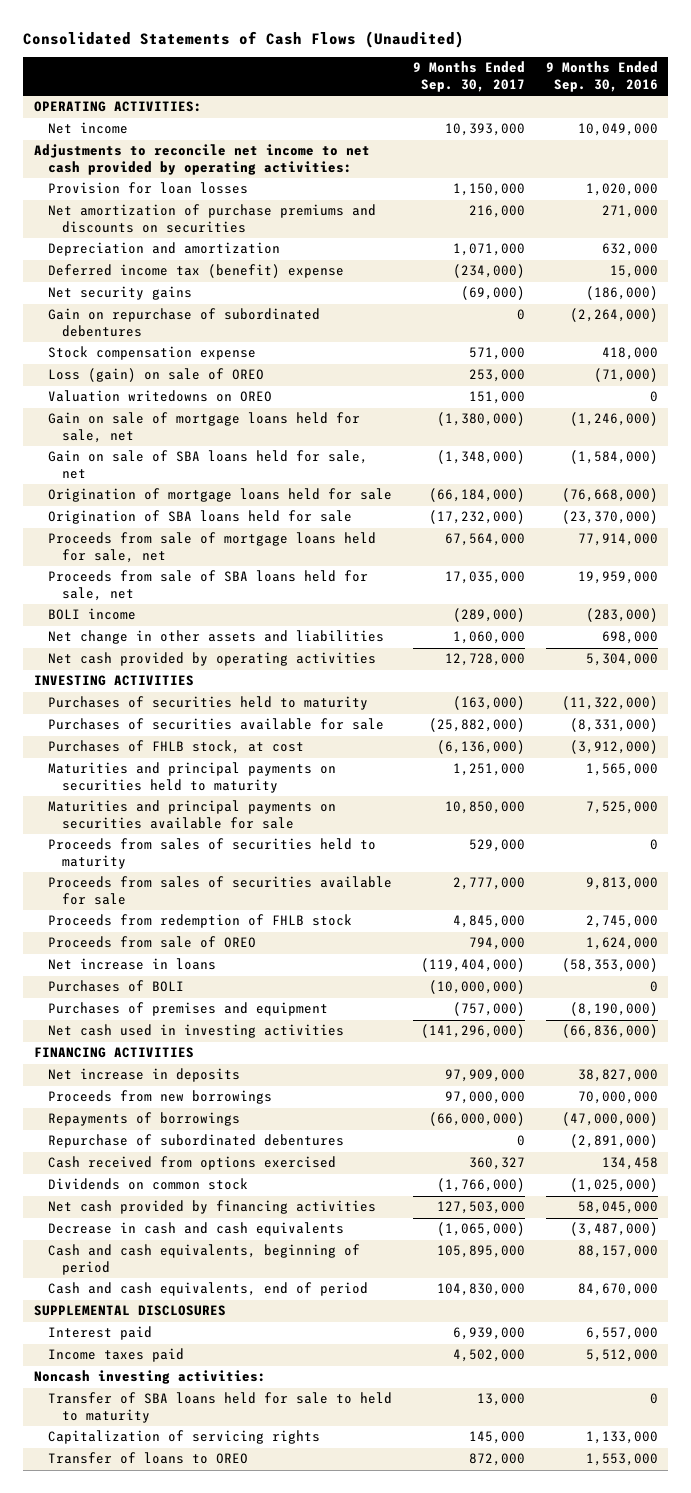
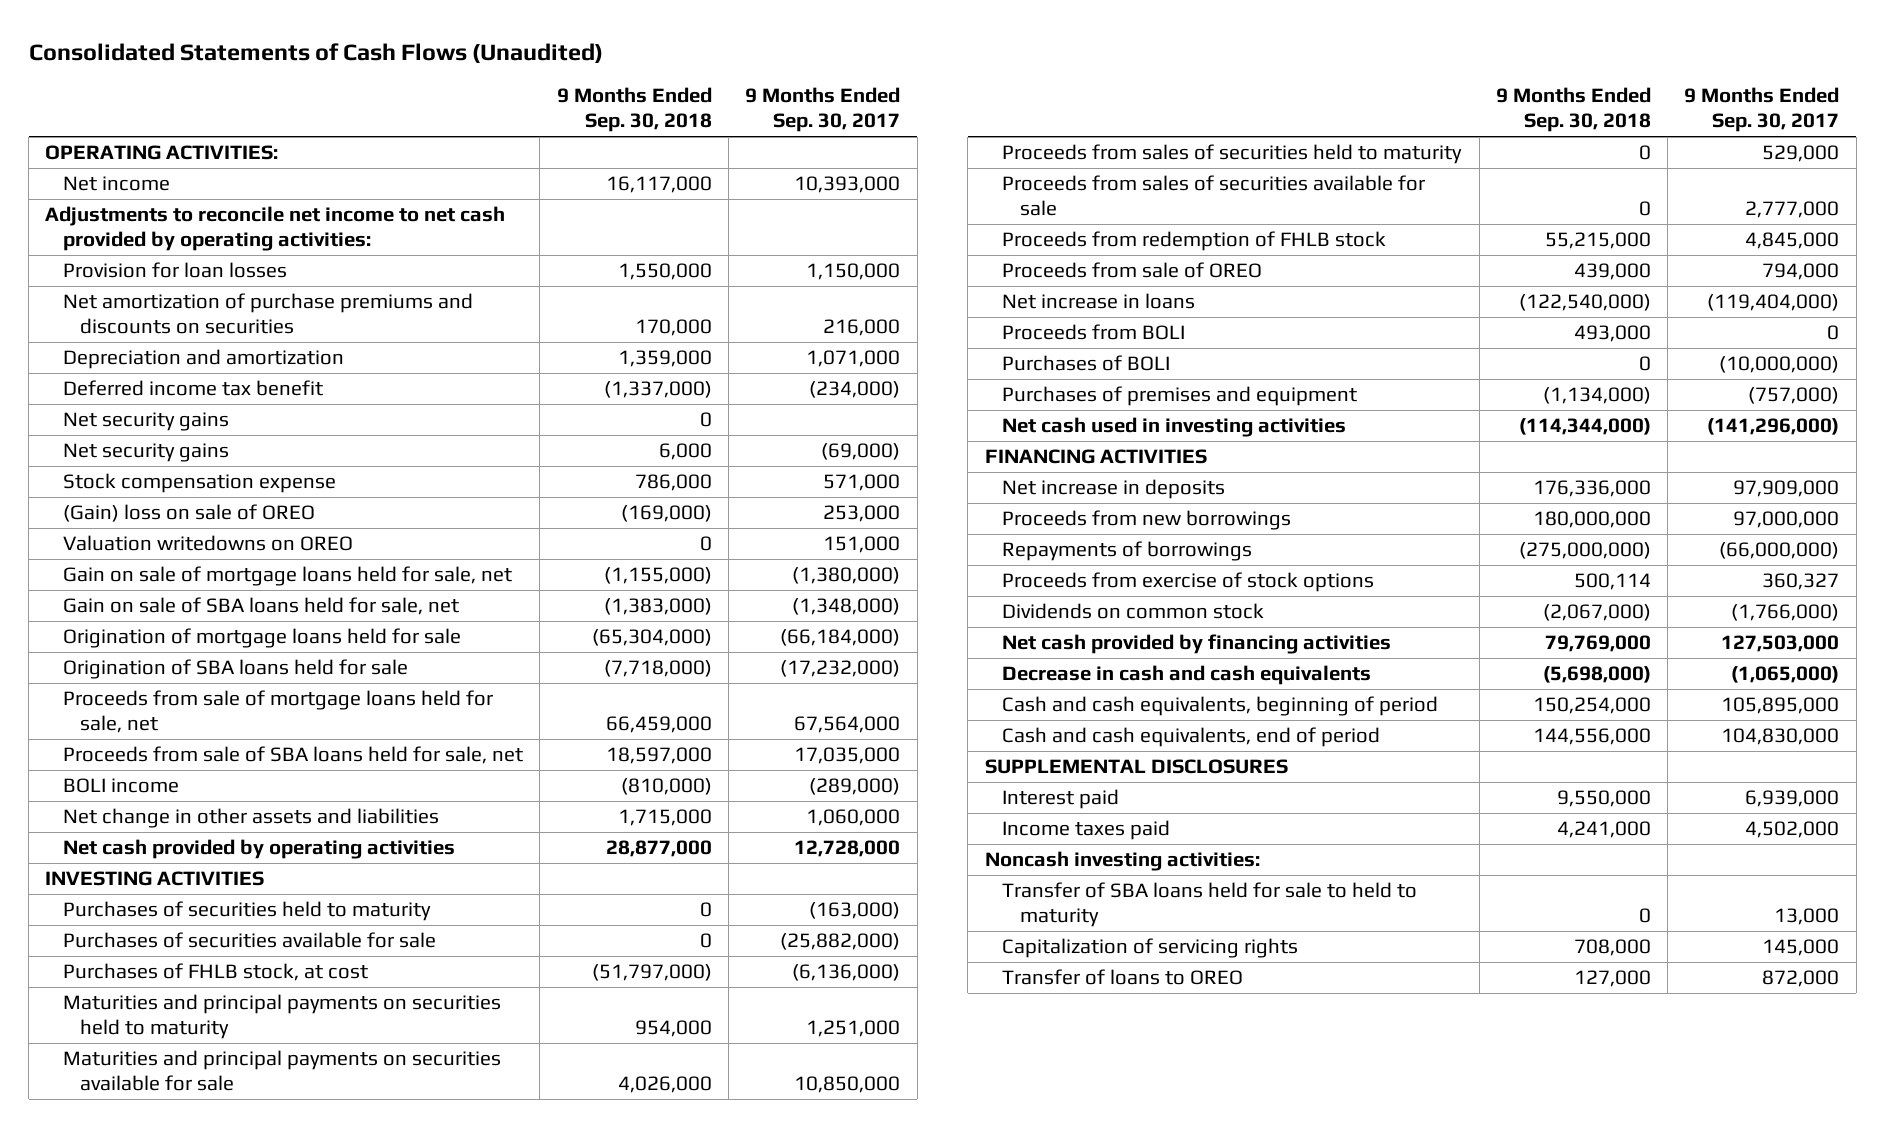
[545,61,658,93] 9 Months Ended Sep. 30, 2016 -> none
none -> [556,87,712,133] 9 Months Ended Sep. 30, 2018
[47,264,344,279] Deferred income tax (benefit) expense -> [62,379,323,396] Deferred income tax benefit
none -> [62,411,229,431] Net security gains
[47,308,320,338] Gain on repurchase of subordinated debentures -> none
[47,368,264,383] Loss (gain) on sale of OREO -> [62,503,315,522] (Gain) loss on sale of OREO
none -> [1002,323,1186,340] Proceeds from BOLI
[47,1134,344,1149] Repurchase of subordinated debentures -> none
[47,1156,336,1171] Cash received from options exercised -> [1002,571,1375,592] Proceeds from exercise of stock options

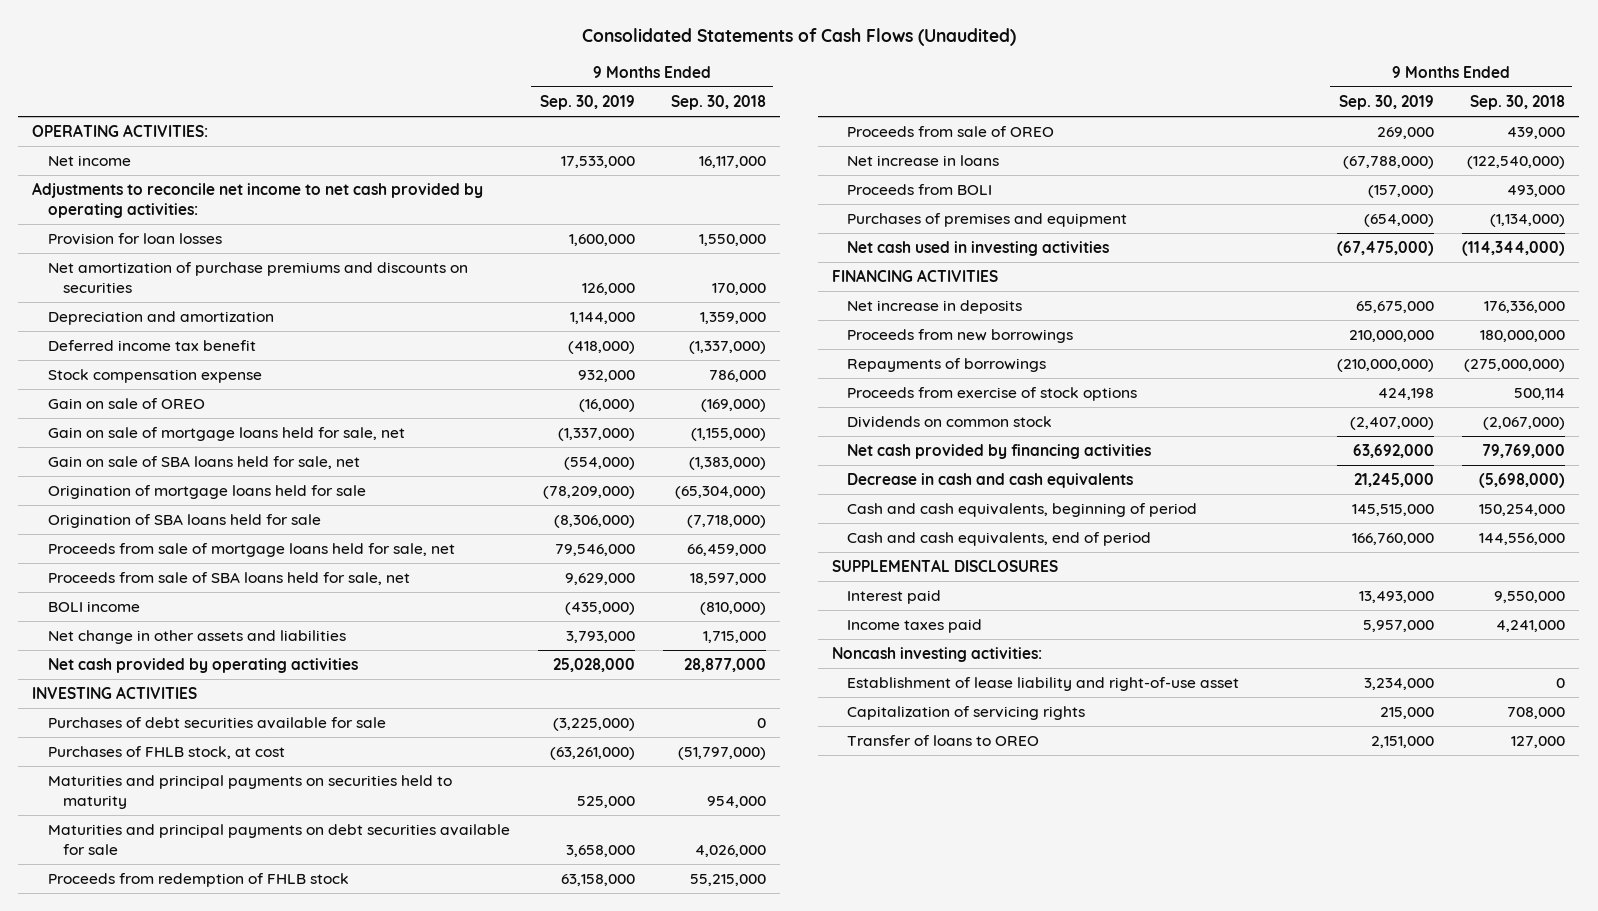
[745,87,901,133] 9 Months Ended Sep. 30, 2017 -> none
none -> [539,94,635,110] Sep. 30, 2019
[62,411,229,431] Net security gains -> none
[62,442,229,462] Net security gains -> none
[62,534,353,551] Valuation writedowns on OREO -> none
[62,503,315,522] (Gain) loss on sale of OREO -> [47,398,205,410] Gain on sale of OREO
[62,900,431,921] Purchases of securities held to maturity -> none
[62,931,436,948] Purchases of securities available for sale -> [47,717,386,730] Purchases of debt securities available for sale
[1002,143,1463,164] Proceeds from sales of securities held to maturity -> none
[1002,174,1426,216] Proceeds from sales of securities available for sale -> none
[62,1049,501,1091] Maturities and principal payments on securities available for sale -> [47,824,510,855] Maturities and principal payments on debt securities available for sale
[1002,354,1171,371] Purchases of BOLI -> none
[1002,881,1418,927] Transfer of SBA loans held for sale to held to maturity -> none
none -> [847,677,1240,692] Establishment of lease liability and right-of-use asset

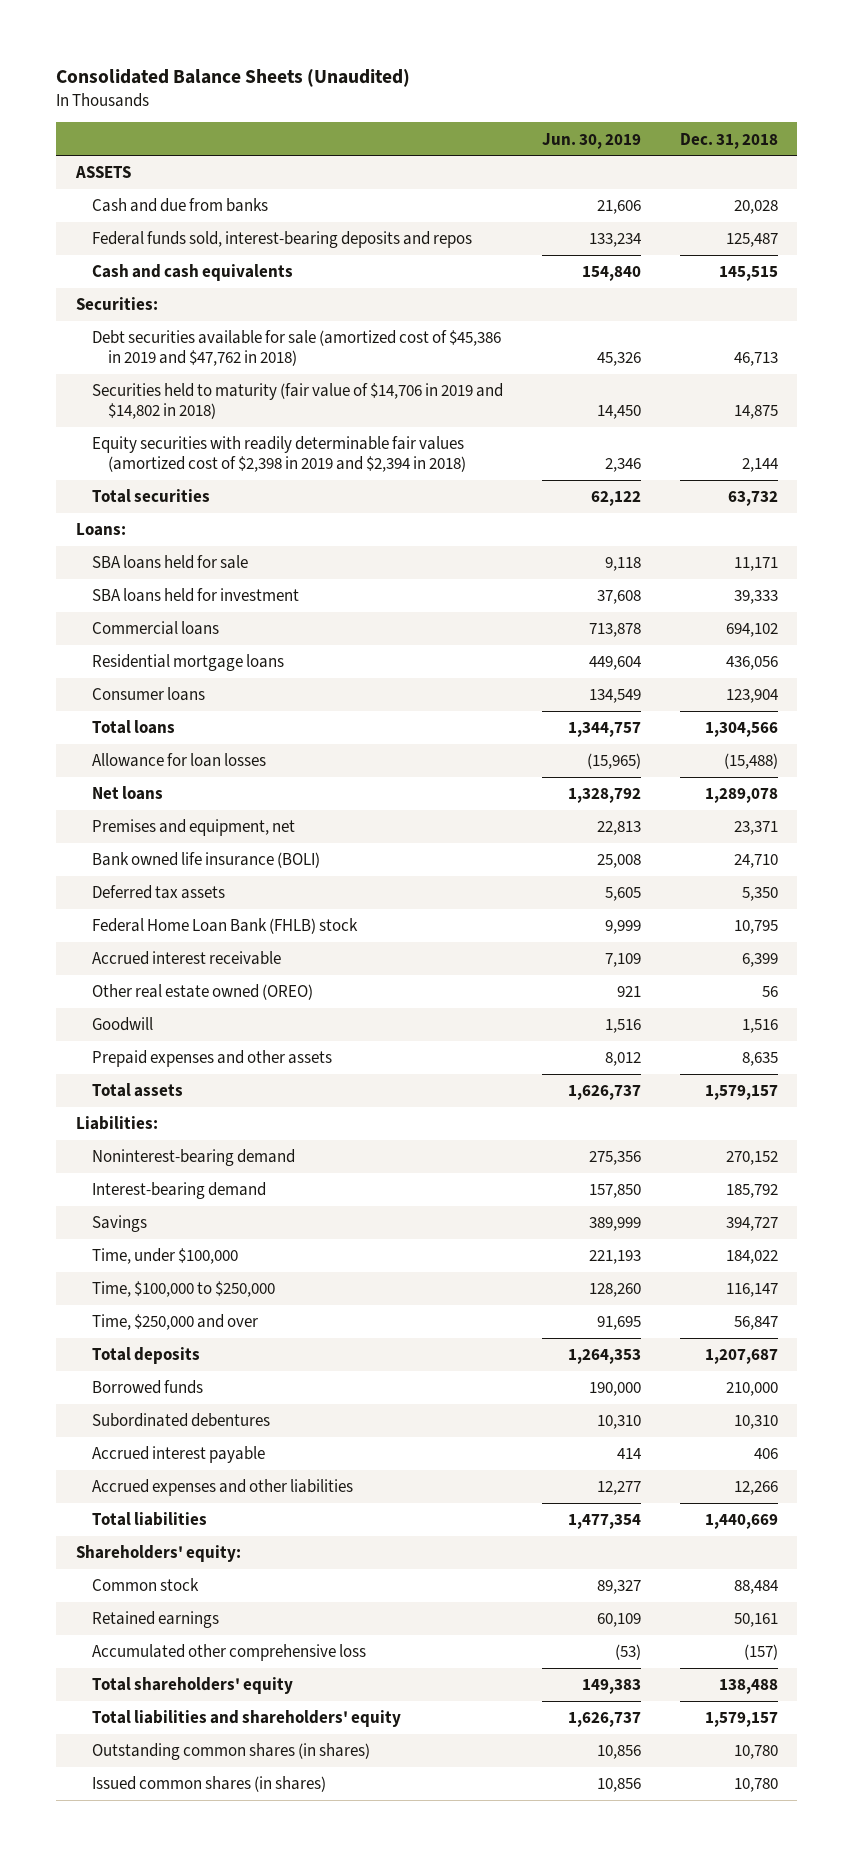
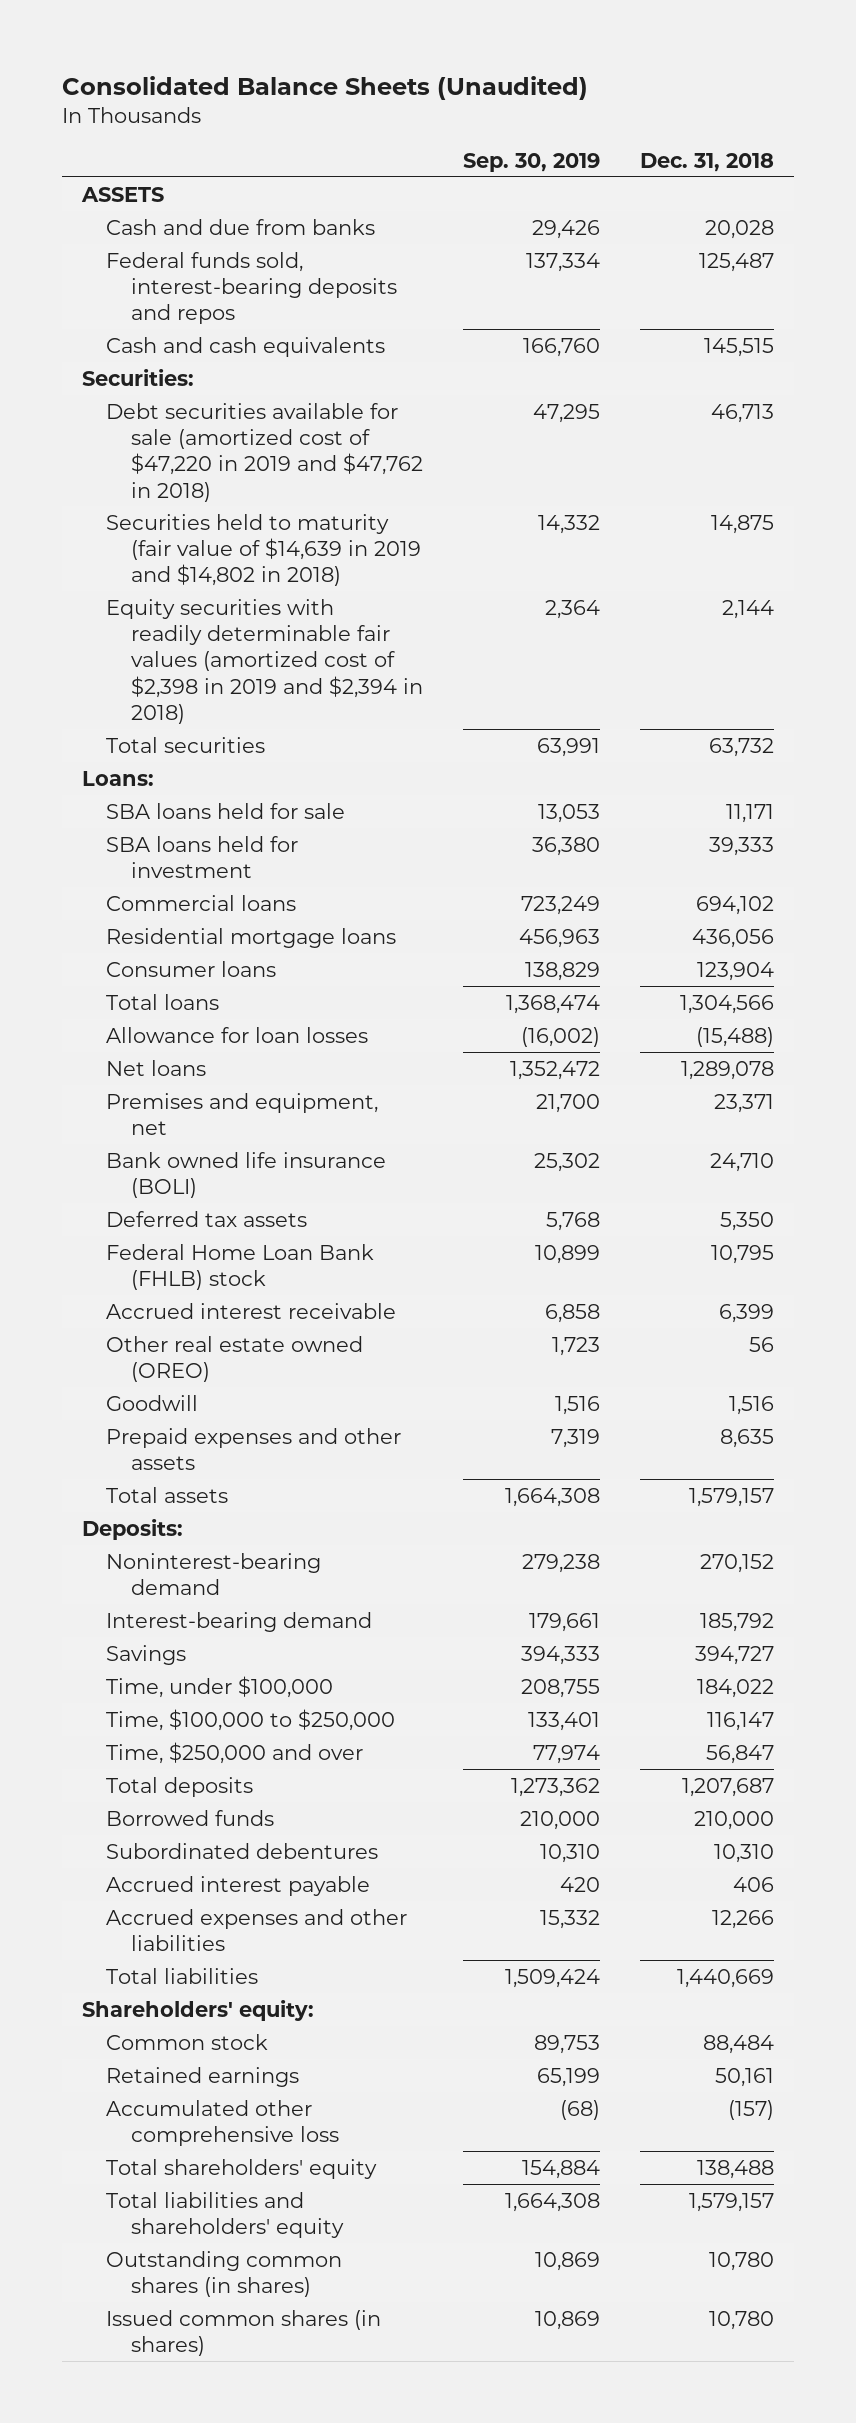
[541,132,641,149] Jun. 30, 2019 -> none
none -> [462,152,600,172] Sep. 30, 2019
[91,330,501,367] Debt securities available for sale (amortized cost of $45,386 in 2019 and $47,762 in 2018) -> [106,402,423,502] Debt securities available for sale (amortized cost of $47,220 in 2019 and $47,762 in 2018)
[91,383,503,420] Securities held to maturity (fair value of $14,706 in 2019 and $14,802 in 2018) -> [106,513,421,587] Securities held to maturity (fair value of $14,639 in 2019 and $14,802 in 2018)
[75,1116,158,1131] Liabilities: -> none
none -> [82,1518,184,1540] Deposits:

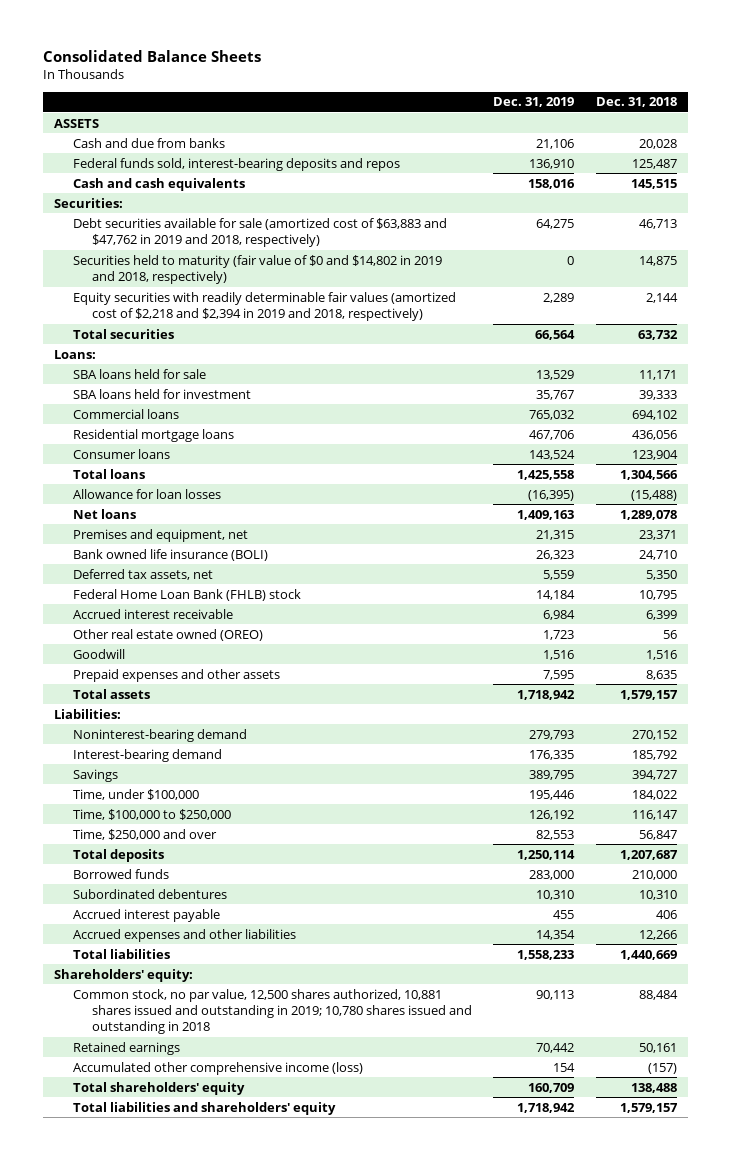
[62,75,589,100] Consolidated Balance Sheets (Unaudited) -> [42,50,261,63] Consolidated Balance Sheets
[462,152,600,172] Sep. 30, 2019 -> none
none -> [493,97,575,108] Dec. 31, 2019
[106,402,423,502] Debt securities available for sale (amortized cost of $47,220 in 2019 and $47,762 in 2018) -> [72,217,447,247] Debt securities available for sale (amortized cost of $63,883 and $47,762 in 2019 and 2018, respectively)
[106,513,421,587] Securities held to maturity (fair value of $14,639 in 2019 and $14,802 in 2018) -> [72,254,442,284] Securities held to maturity (fair value of $0 and $14,802 in 2019 and 2018, respectively)
[106,598,423,724] Equity securities with readily determinable fair values (amortized cost of $2,398 in 2019 and $2,394 in 2018) -> [72,291,456,321] Equity securities with readily determinable fair values (amortized cost of $2,218 and $2,394 in 2019 and 2018, respectively)
[106,1210,308,1227] Deferred tax assets -> [72,568,213,580] Deferred tax assets, net
[82,1518,184,1540] Deposits: -> none
none -> [53,708,121,719] Liabilities:
[106,2033,269,2050] Common stock -> [72,988,472,1034] Common stock, no par value, 12,500 shares authorized, 10,881 shares issued and outstanding in 2019; 10,780 shares issued and outstanding in 2018
[106,2099,339,2146] Accumulated other comprehensive loss -> [72,1061,363,1075] Accumulated other comprehensive income (loss)
[106,2250,343,2297] Outstanding common shares (in shares) -> none
[106,2309,382,2356] Issued common shares (in shares) -> none

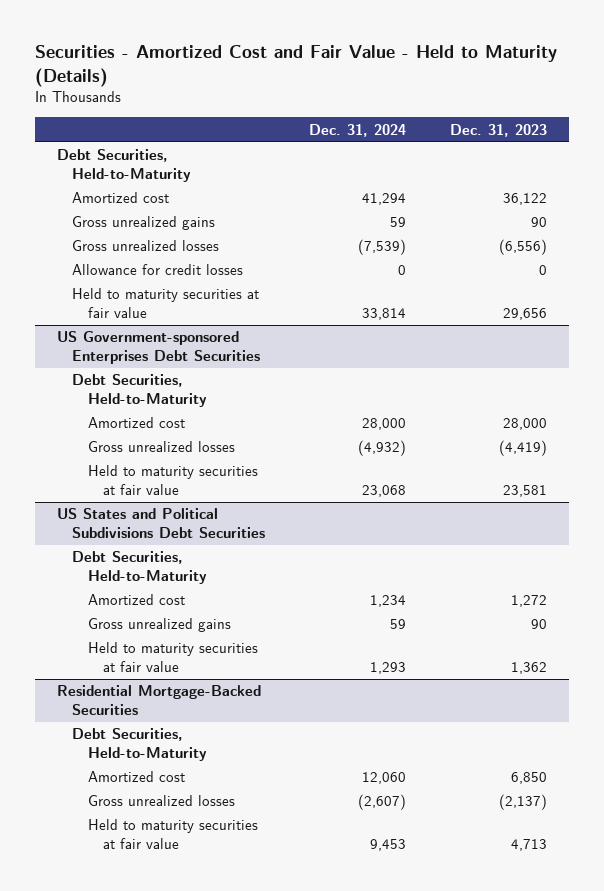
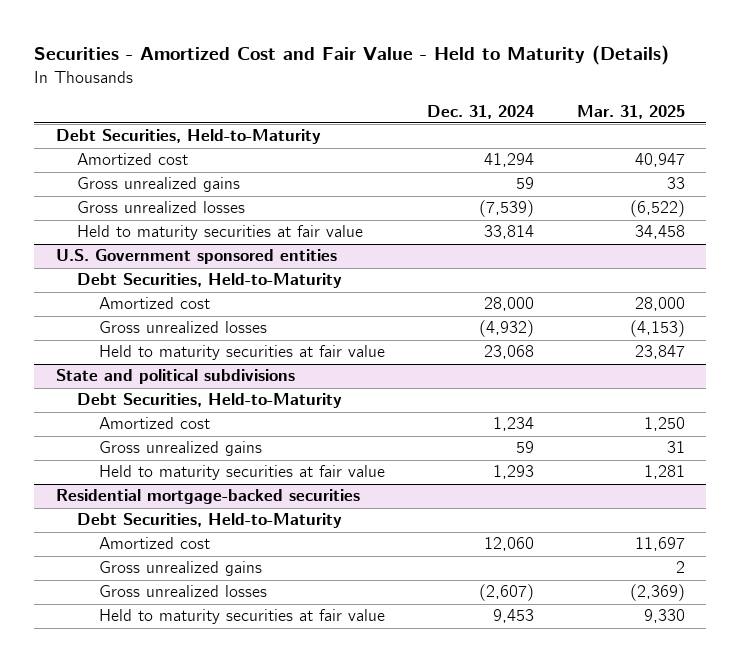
[450,123,548,137] Dec. 31, 2023 -> none
none -> [576,104,685,119] Mar. 31, 2025
[72,264,244,276] Allowance for credit losses -> none
[56,331,261,364] US Government-sponsored Enterprises Debt Securities -> [55,249,337,265] U.S. Government sponsored entities
[56,508,266,538] US States and Political Subdivisions Debt Securities -> [55,369,295,385] State and political subdivisions
[56,685,261,715] Residential Mortgage-Backed Securities -> [55,489,360,505] Residential mortgage-backed securities
none -> [98,561,262,577] Gross unrealized gains

